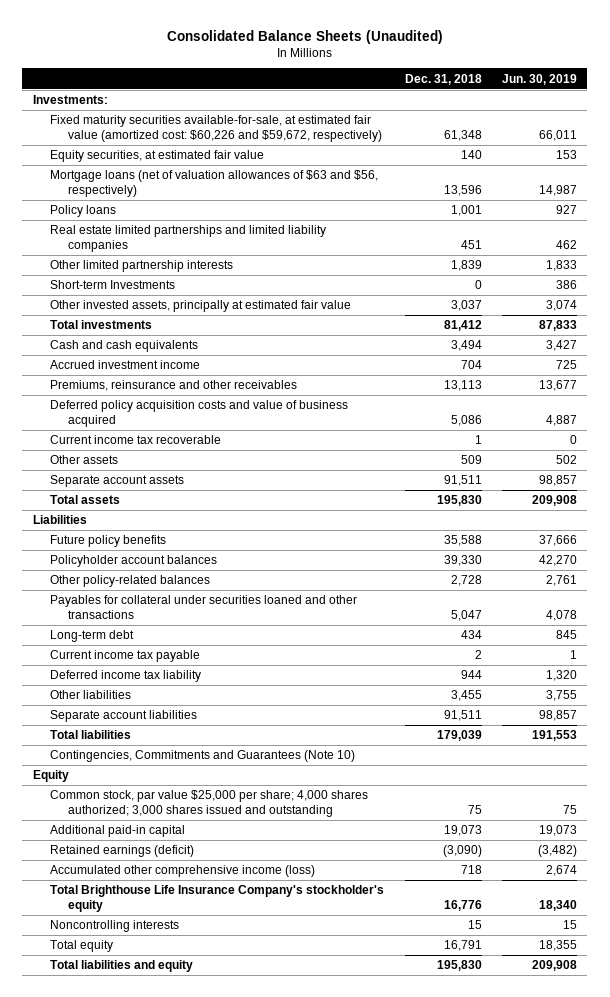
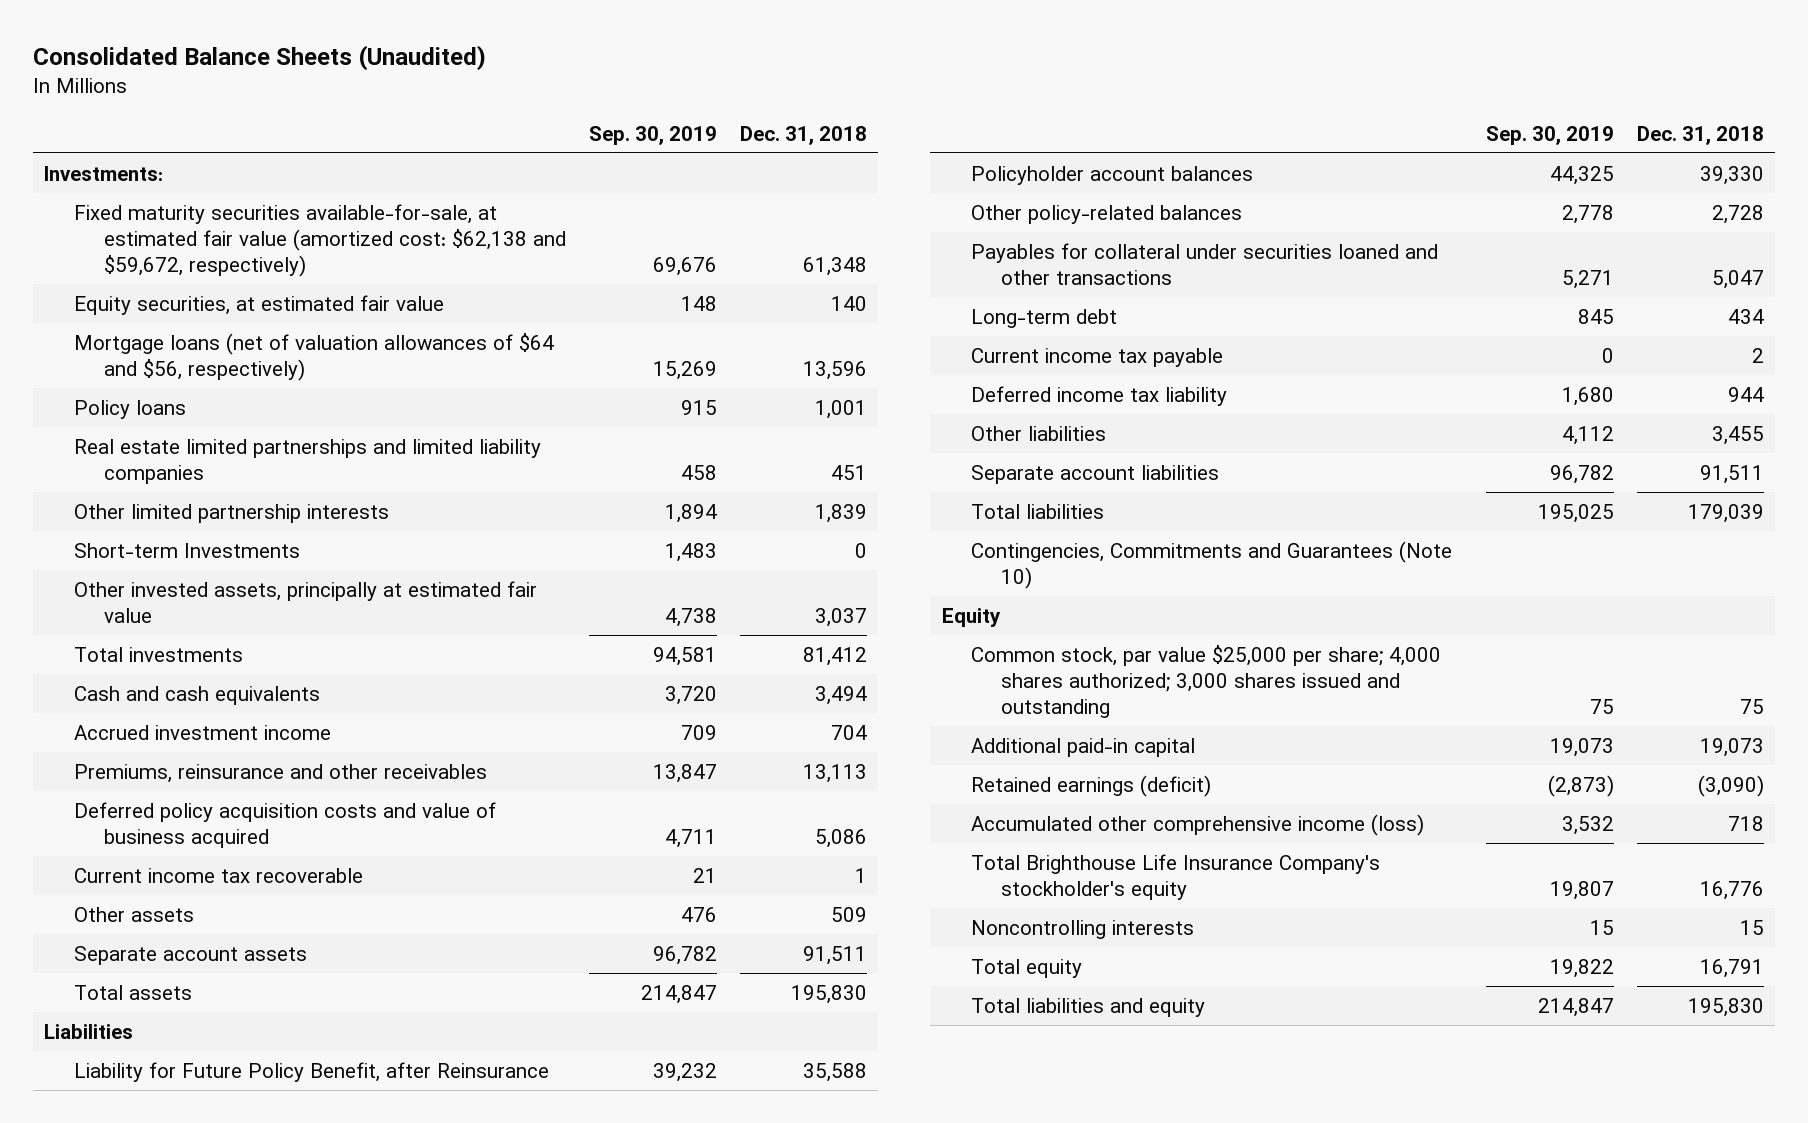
[502,73,578,85] Jun. 30, 2019 -> none
none -> [588,125,717,145] Sep. 30, 2019
[50,115,383,143] Fixed maturity securities available-for-sale, at estimated fair value (amortized cost: $60,226 and $59,672, respectively) -> [74,203,566,277] Fixed maturity securities available-for-sale, at estimated fair value (amortized cost: $62,138 and $59,672, respectively)
[50,170,379,198] Mortgage loans (net of valuation allowances of $63 and $56, respectively) -> [74,332,555,381] Mortgage loans (net of valuation allowances of $64 and $56, respectively)
[50,535,167,548] Future policy benefits -> [74,1061,550,1082] Liability for Future Policy Benefit, after Reinsurance

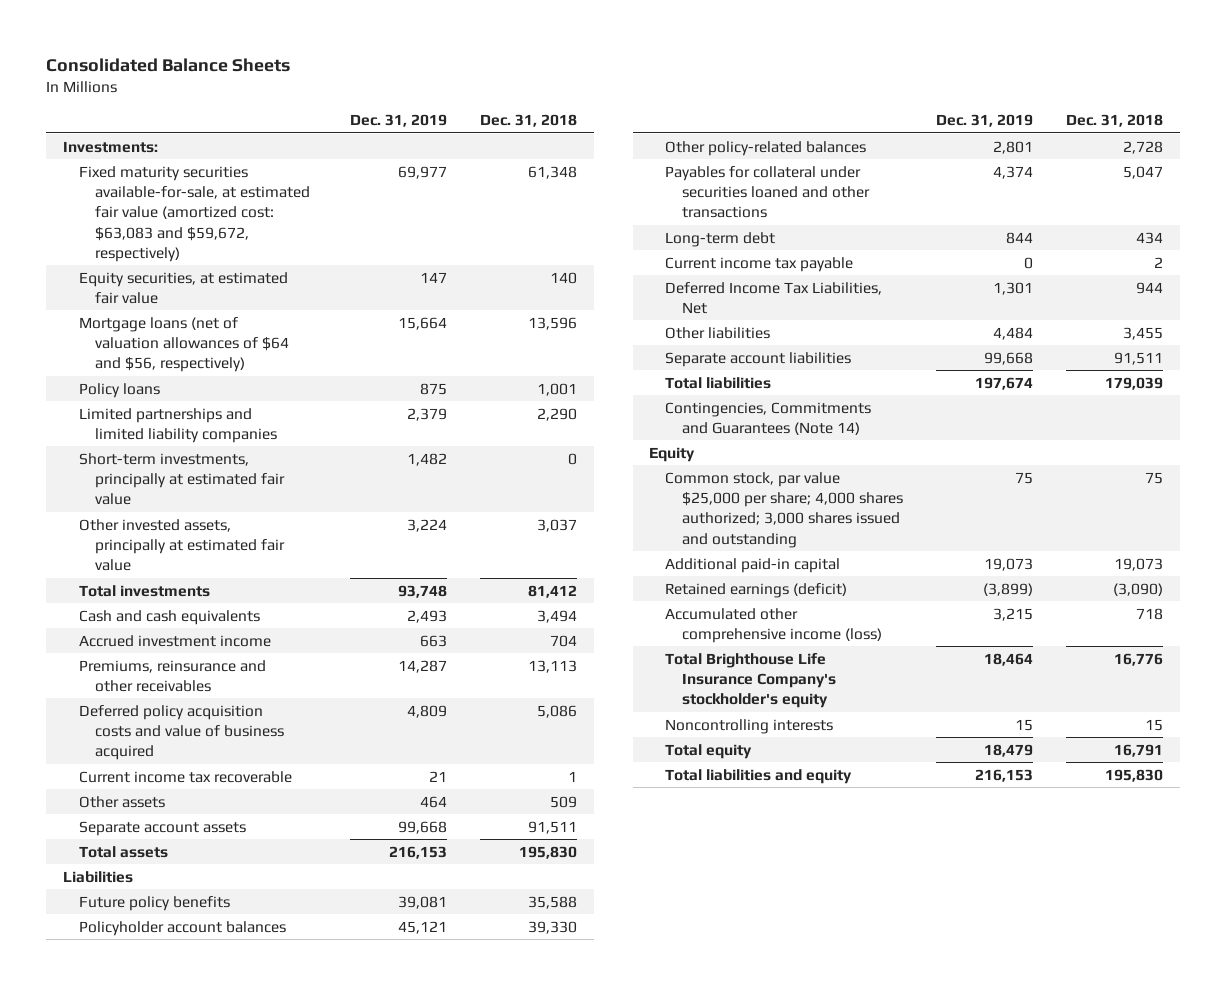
[32,45,486,72] Consolidated Balance Sheets (Unaudited) -> [46,57,291,72] Consolidated Balance Sheets
[588,125,717,145] Sep. 30, 2019 -> none
none -> [349,114,447,128] Dec. 31, 2019
[74,203,566,277] Fixed maturity securities available-for-sale, at estimated fair value (amortized cost: $62,138 and $59,672, respectively) -> [79,165,311,262] Fixed maturity securities available-for-sale, at estimated fair value (amortized cost: $63,083 and $59,672, respectively)
[74,503,390,523] Other limited partnership interests -> none
[74,438,542,484] Real estate limited partnerships and limited liability companies -> [79,407,278,443] Limited partnerships and limited liability companies
[830,464,867,480] 451 -> [536,407,577,421] 2,290
[74,542,301,558] Short-term Investments -> [79,452,286,506] Short-term investments, principally at estimated fair value
[74,1061,550,1082] Liability for Future Policy Benefit, after Reinsurance -> [79,895,231,911] Future policy benefits
[971,385,1228,406] Deferred income tax liability -> [665,281,883,314] Deferred Income Tax Liabilities, Net
[971,540,1453,589] Contingencies, Commitments and Guarantees (Note 10) -> [665,401,872,435] Contingencies, Commitments and Guarantees (Note 14)

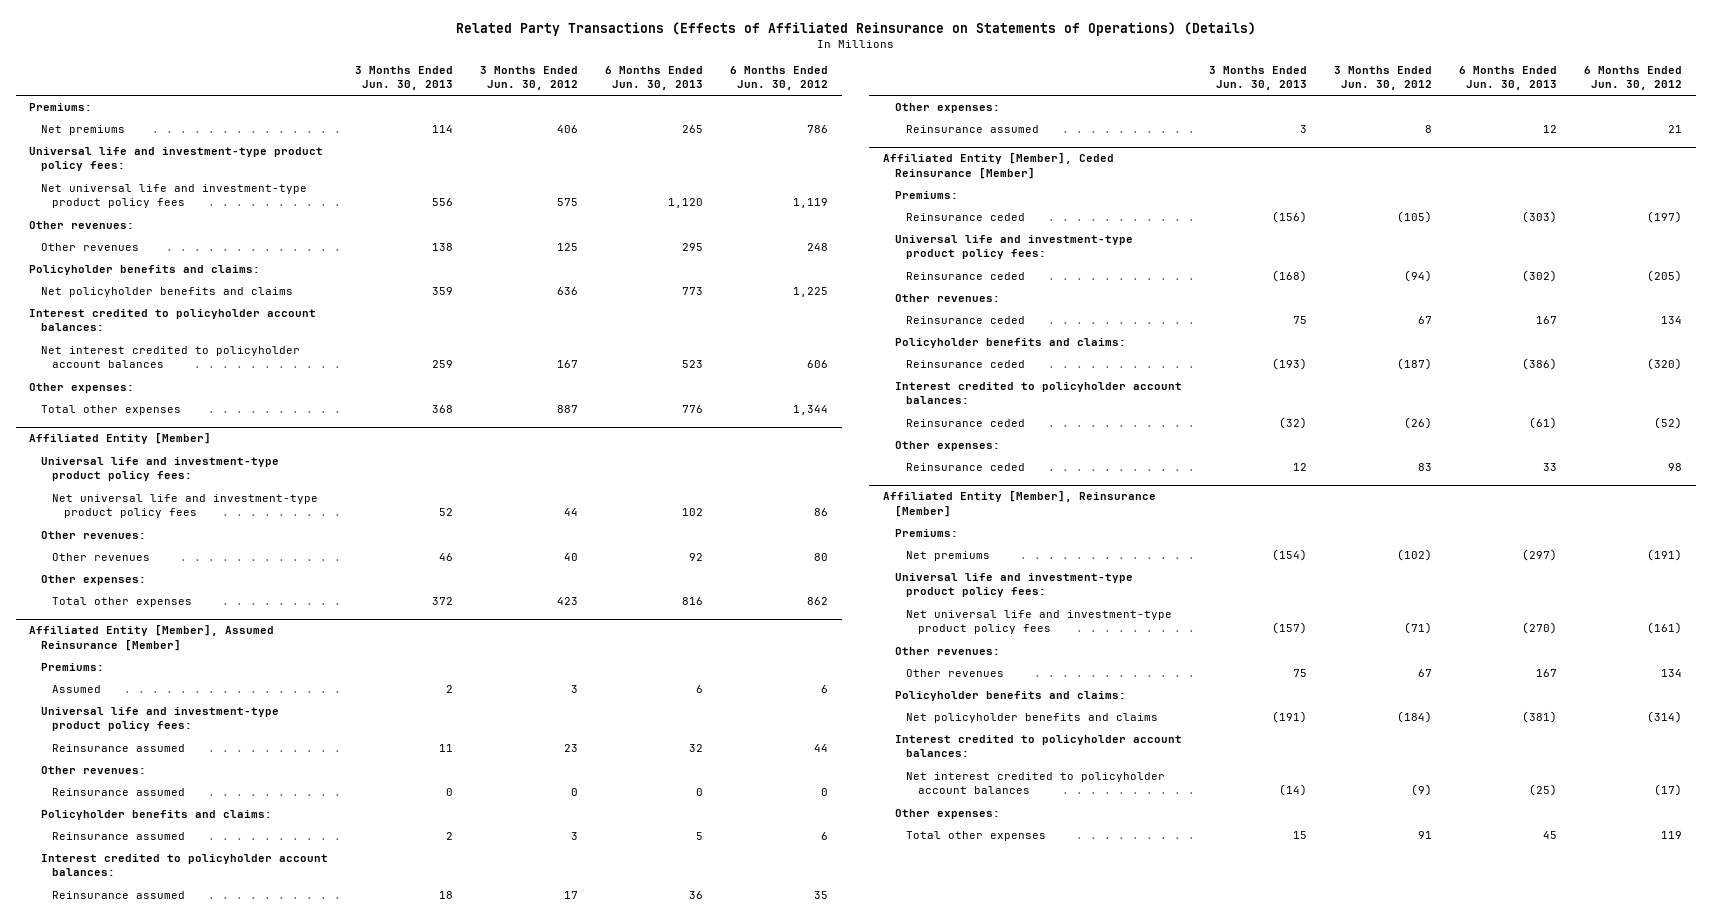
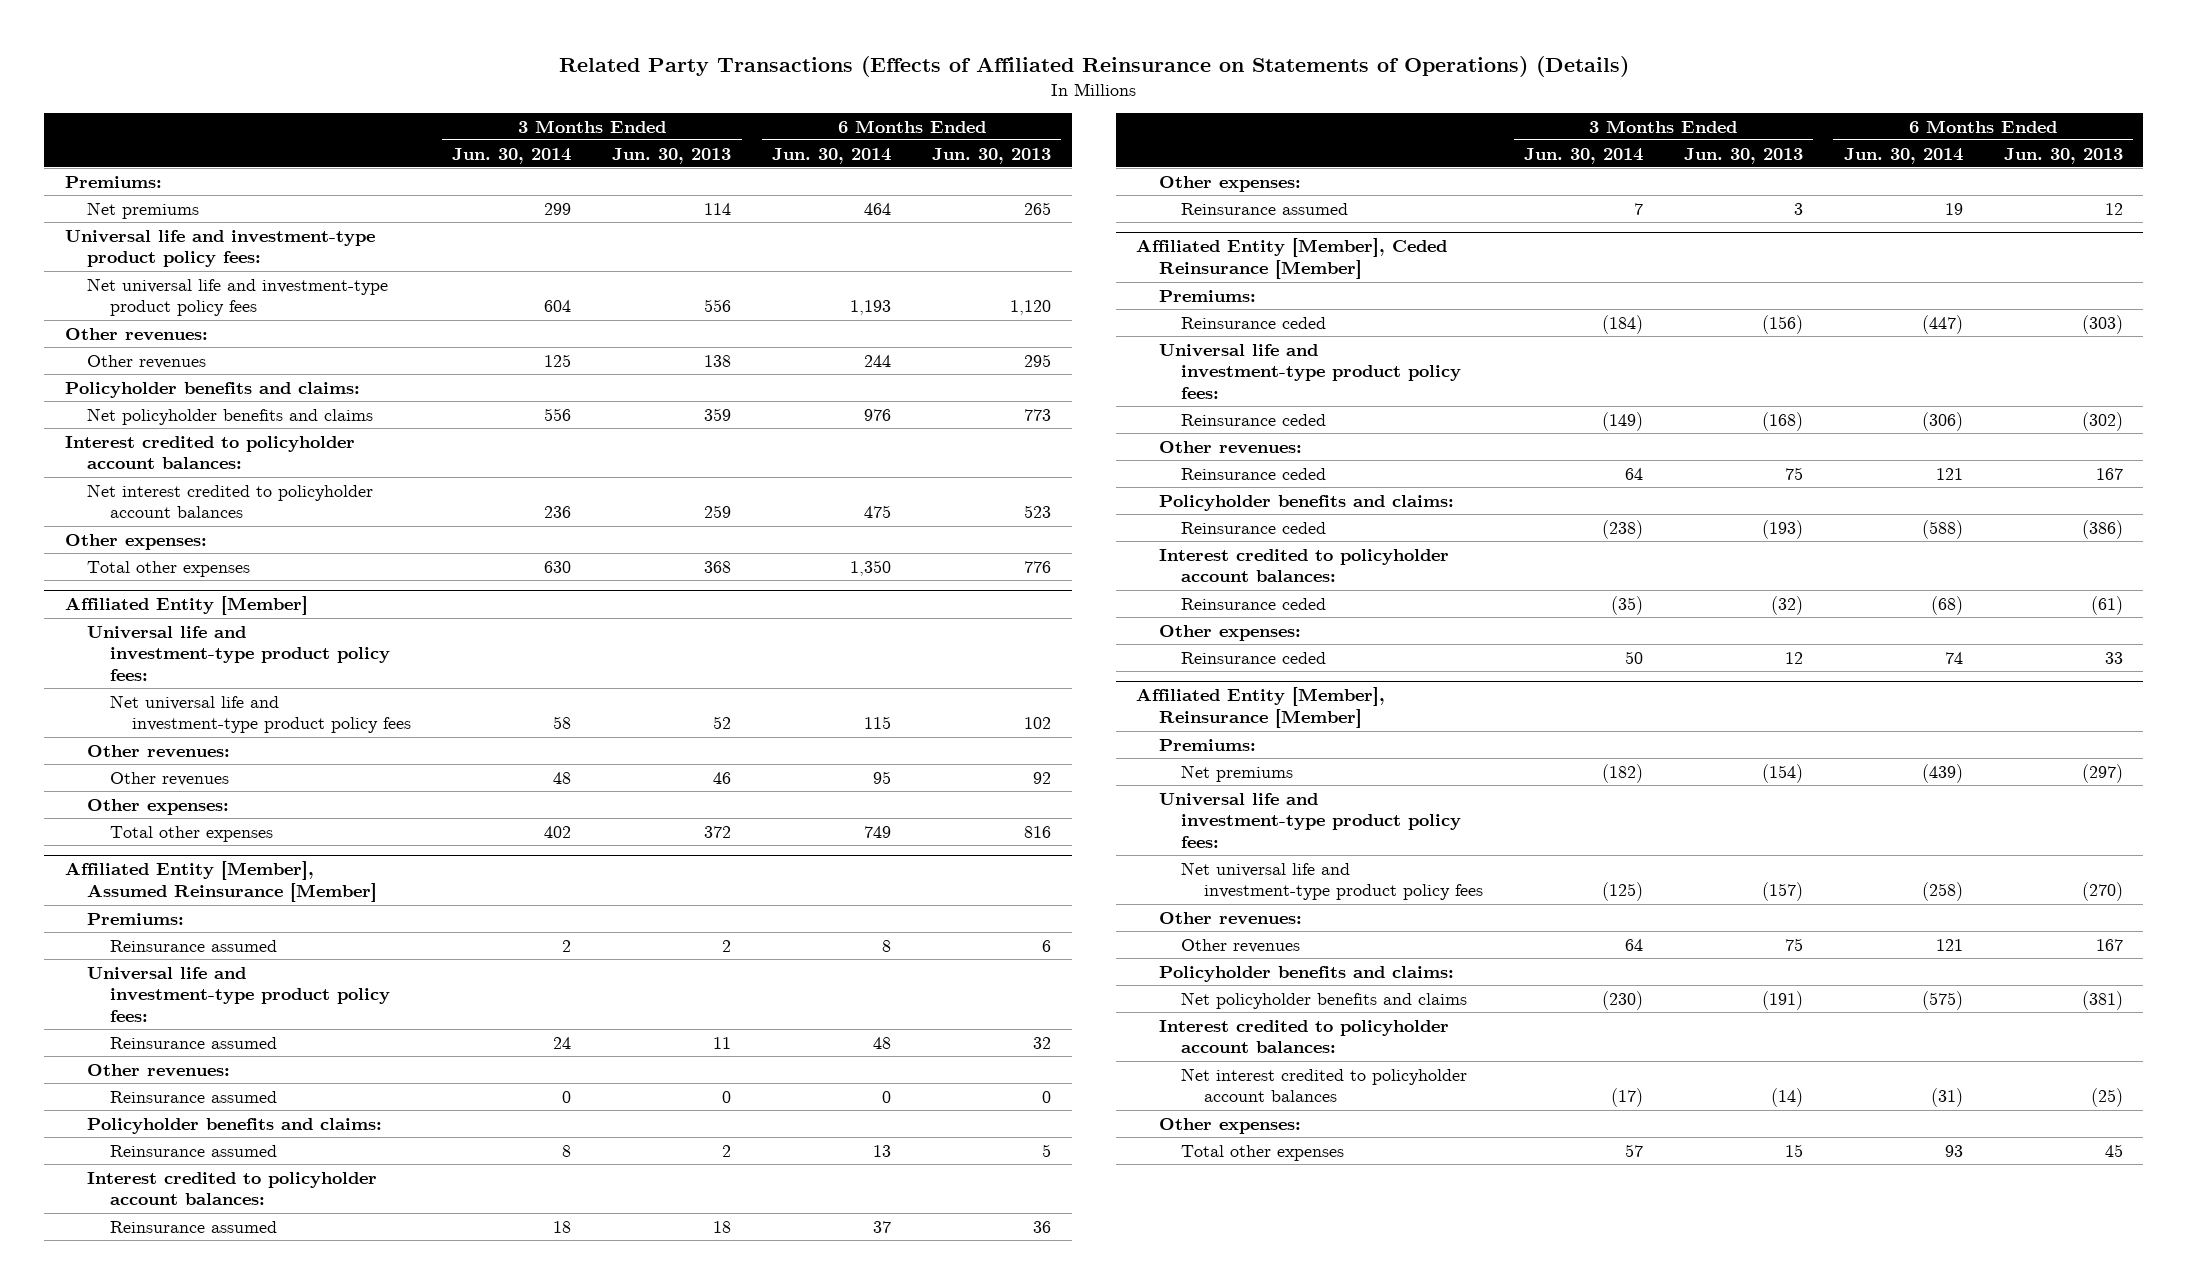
[480,65,579,91] 3 Months Ended Jun. 30, 2012 -> none
[730,65,829,91] 6 Months Ended Jun. 30, 2012 -> none
none -> [452,147,572,164] Jun. 30, 2014
none -> [772,147,892,164] Jun. 30, 2014
[52,685,102,694] Assumed -> [109,939,277,952] Reinsurance assumed

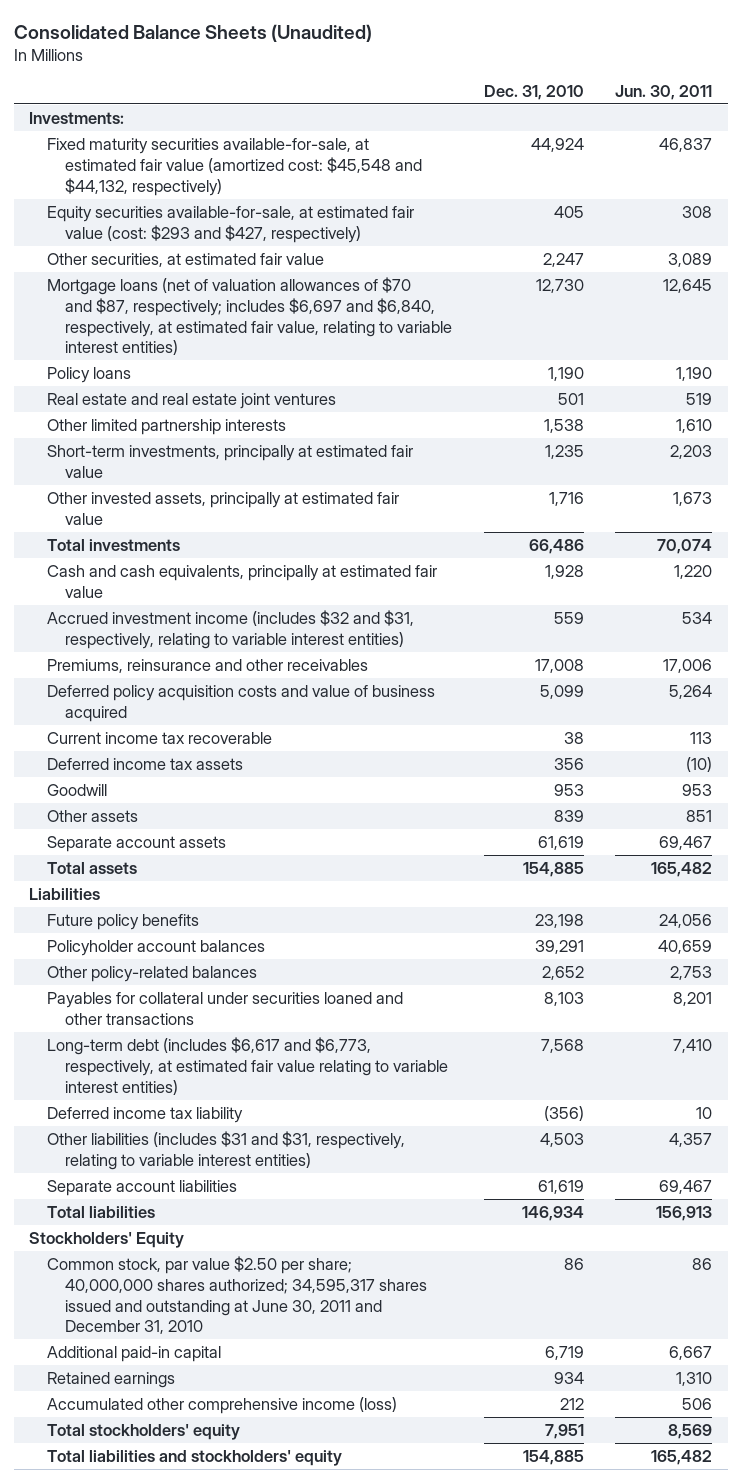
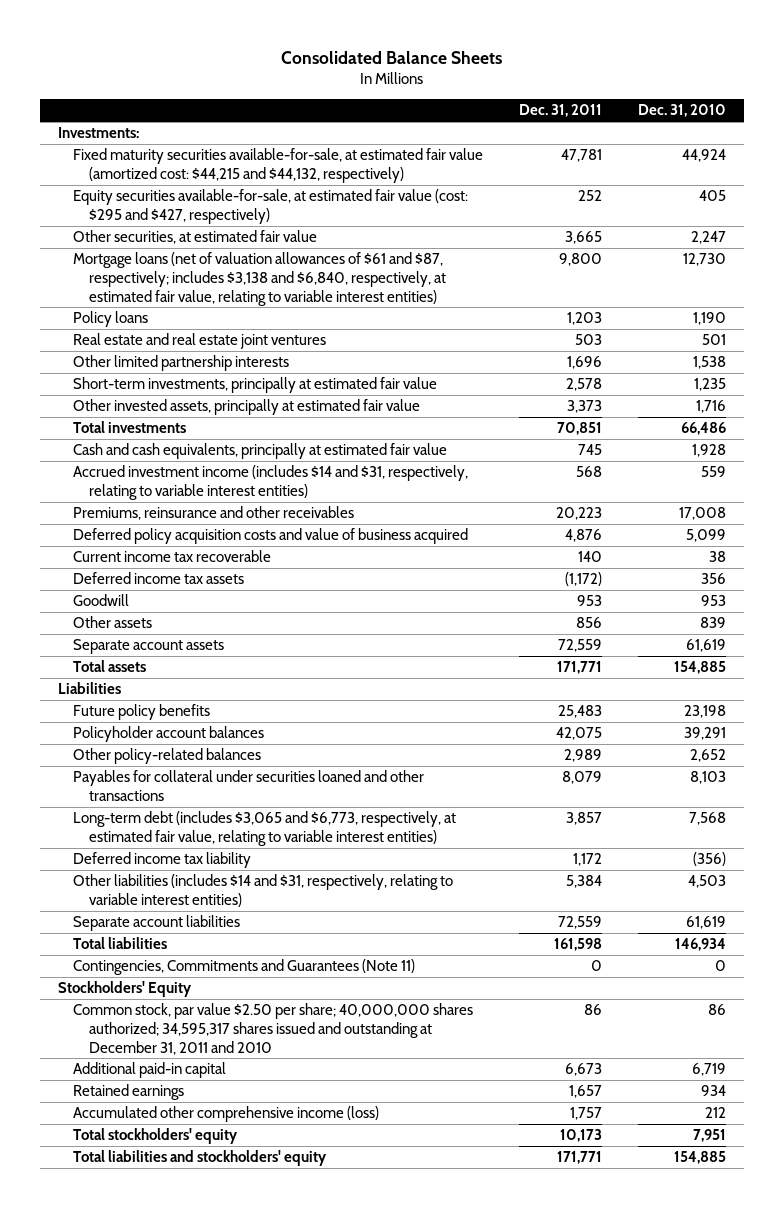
[13,24,372,43] Consolidated Balance Sheets (Unaudited) -> [281,50,503,64] Consolidated Balance Sheets
[615,84,713,100] Jun. 30, 2011 -> none
none -> [519,104,603,118] Dec. 31, 2011
[47,137,423,196] Fixed maturity securities available-for-sale, at estimated fair value (amortized cost: $45,548 and $44,132, respectively) -> [73,148,484,183] Fixed maturity securities available-for-sale, at estimated fair value (amortized cost: $44,215 and $44,132, respectively)
[47,205,415,243] Equity securities available-for-sale, at estimated fair value (cost: $293 and $427, respectively) -> [73,189,469,224] Equity securities available-for-sale, at estimated fair value (cost: $295 and $427, respectively)
[47,276,453,356] Mortgage loans (net of valuation allowances of $70 and $87, respectively; includes $6,697 and $6,840, respectively, at estimated fair value, relating to variable interest entities) -> [73,252,446,306] Mortgage loans (net of valuation allowances of $61 and $87, respectively; includes $3,138 and $6,840, respectively, at estimated fair value, relating to variable interest entities)
[47,609,415,649] Accrued investment income (includes $32 and $31, respectively, relating to variable interest entities) -> [73,465,469,500] Accrued investment income (includes $14 and $31, respectively, relating to variable interest entities)
[47,1036,449,1095] Long-term debt (includes $6,617 and $6,773, respectively, at estimated fair value relating to variable interest entities) -> [73,811,457,846] Long-term debt (includes $3,065 and $6,773, respectively, at estimated fair value, relating to variable interest entities)
[47,1130,406,1170] Other liabilities (includes $31 and $31, respectively, relating to variable interest entities) -> [73,874,454,907] Other liabilities (includes $14 and $31, respectively, relating to variable interest entities)
none -> [73,959,416,976] Contingencies, Commitments and Guarantees (Note 11)
[47,1255,428,1335] Common stock, par value $2.50 per share; 40,000,000 shares authorized; 34,595,317 shares issued and outstanding at June 30, 2011 and December 31, 2010 -> [73,1003,474,1055] Common stock, par value $2.50 per share; 40,000,000 shares authorized; 34,595,317 shares issued and outstanding at December 31, 2011 and 2010

